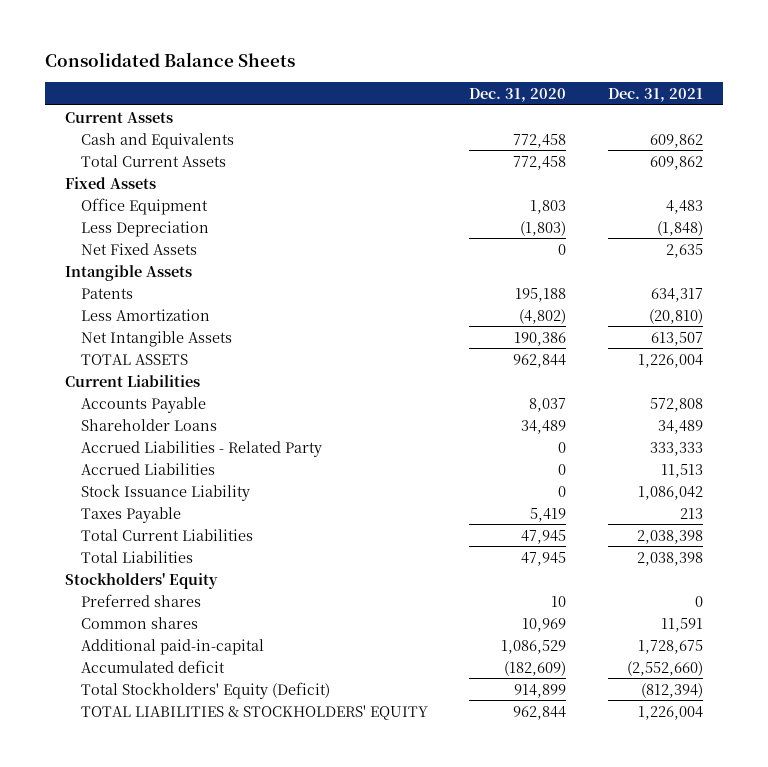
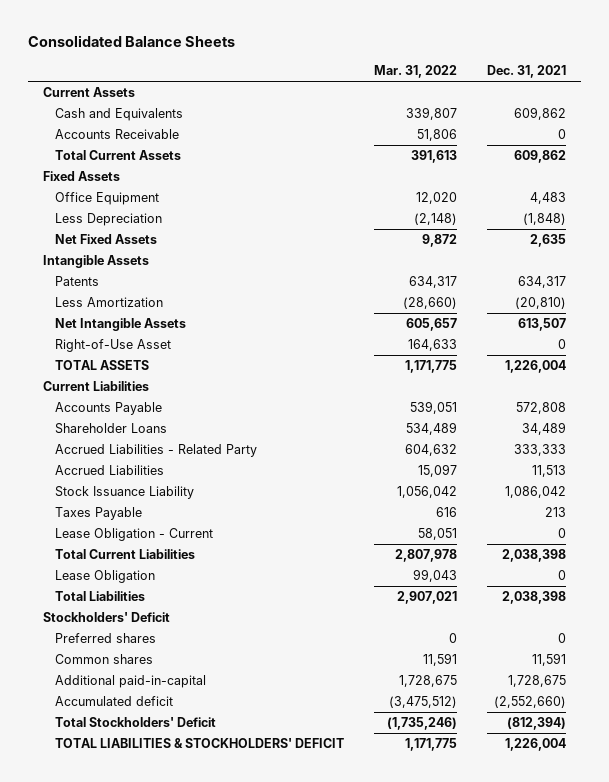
[469,87,567,102] Dec. 31, 2020 -> none
none -> [374,64,458,78] Mar. 31, 2022
none -> [55,129,180,140] Accounts Receivable
none -> [55,339,172,353] Right-of-Use Asset
none -> [55,528,214,542] Lease Obligation - Current
none -> [55,570,156,584] Lease Obligation
[65,572,219,589] Stockholders' Equity -> [42,612,170,623] Stockholders' Deficit
[80,681,330,699] Total Stockholders' Equity (Deficit) -> [55,717,217,728] Total Stockholders' Deficit
[80,704,428,720] TOTAL LIABILITIES & STOCKHOLDERS' EQUITY -> [55,738,345,749] TOTAL LIABILITIES & STOCKHOLDERS' DEFICIT

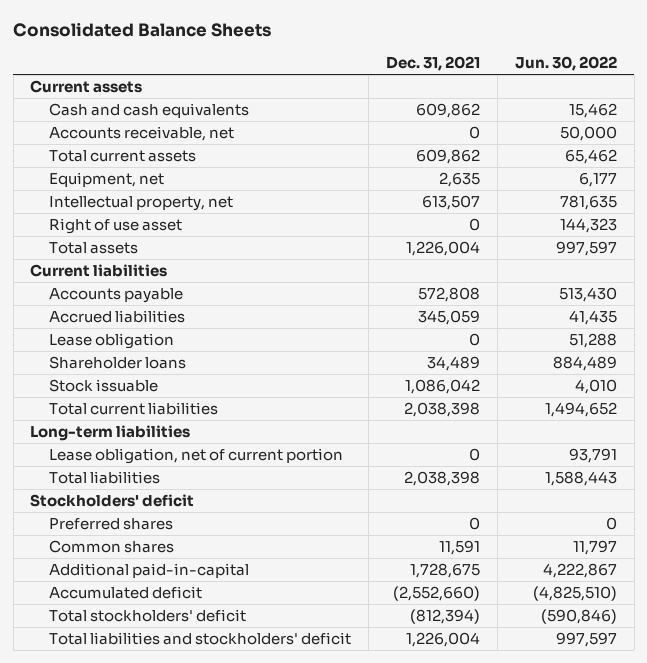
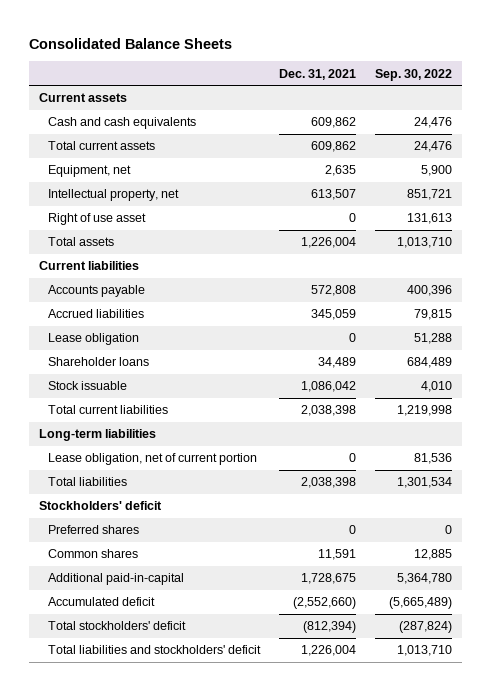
[514,56,617,72] Jun. 30, 2022 -> none
none -> [375,68,453,81] Sep. 30, 2022
[49,125,235,141] Accounts receivable, net -> none

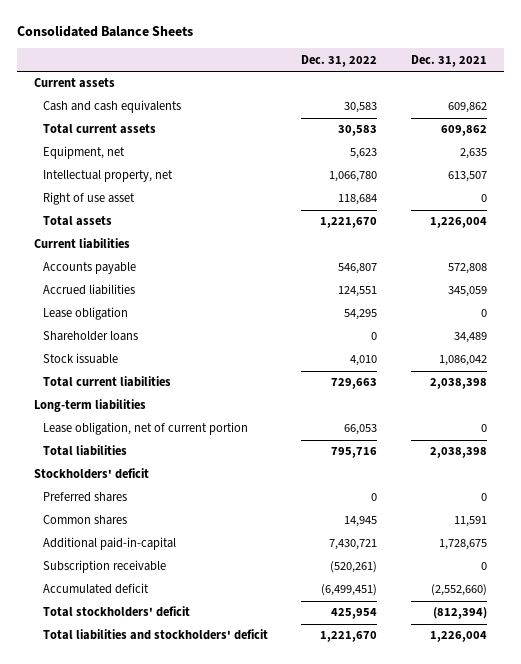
[375,68,453,81] Sep. 30, 2022 -> none
none -> [301,54,378,67] Dec. 31, 2022
none -> [42,560,166,574] Subscription receivable

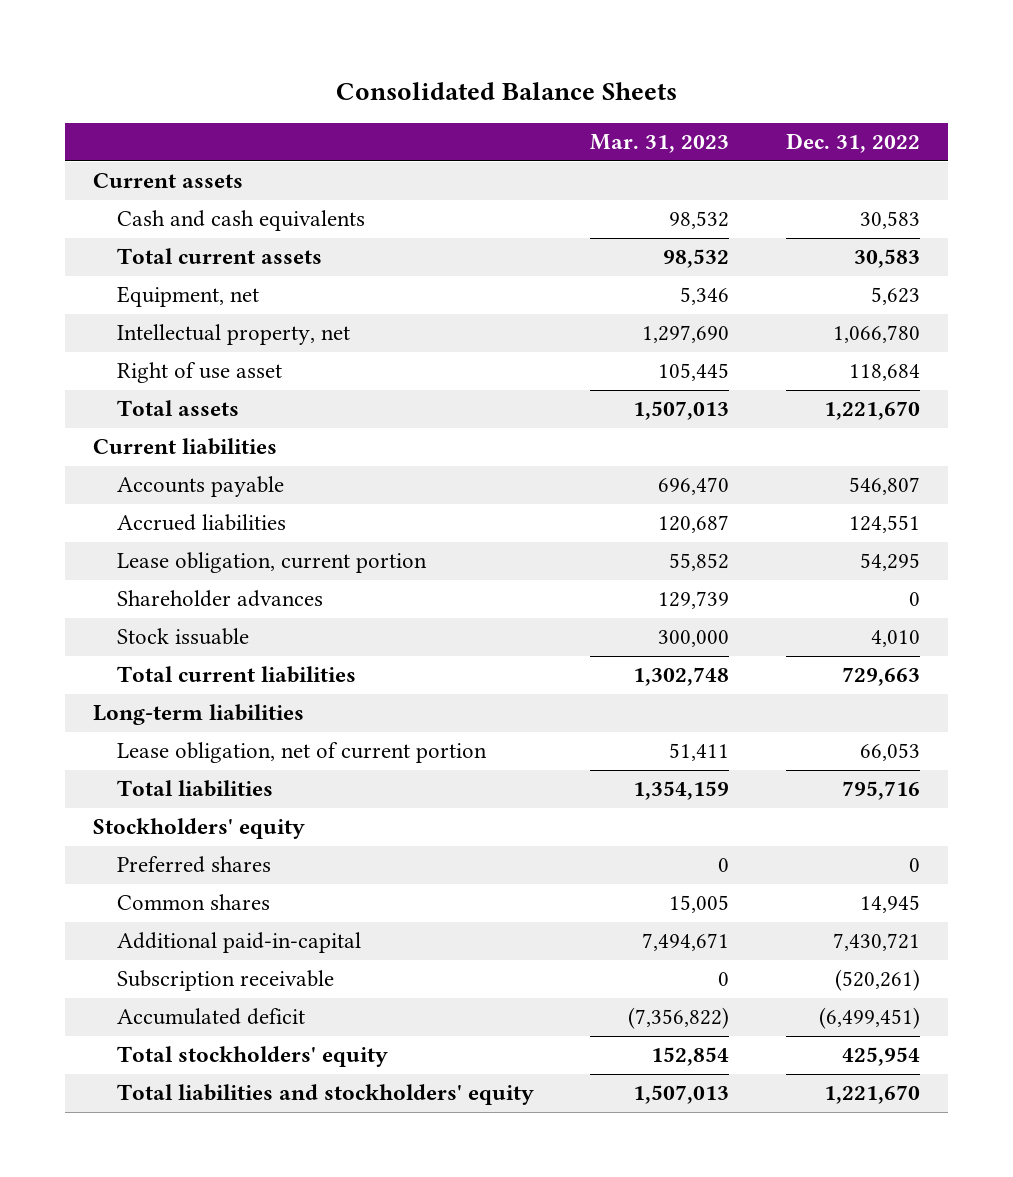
[411,54,488,67] Dec. 31, 2021 -> none
none -> [590,134,730,154] Mar. 31, 2023
[42,307,128,321] Lease obligation -> [116,552,427,574] Lease obligation, current portion
[42,331,138,342] Shareholder loans -> [116,590,323,608] Shareholder advances
[33,468,149,480] Stockholders' deficit -> [93,818,306,840] Stockholders' equity
[42,606,190,618] Total stockholders' deficit -> [116,1046,388,1068] Total stockholders' equity
[42,629,268,641] Total liabilities and stockholders' deficit -> [116,1084,534,1106] Total liabilities and stockholders' equity

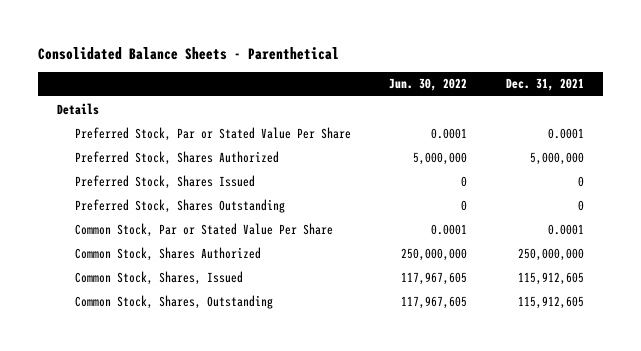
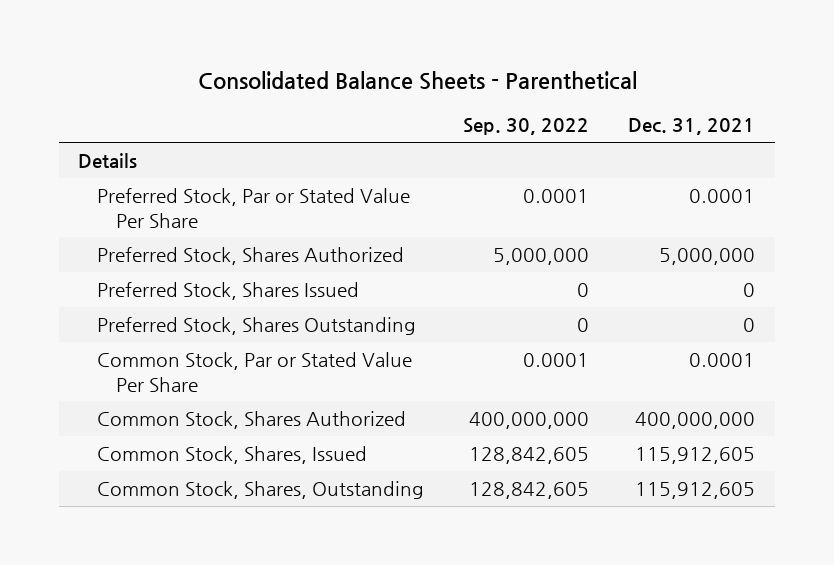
[389,78,468,92] Jun. 30, 2022 -> none
none -> [463,118,590,136] Sep. 30, 2022
[517,247,584,261] 250,000,000 -> [635,411,756,429] 400,000,000

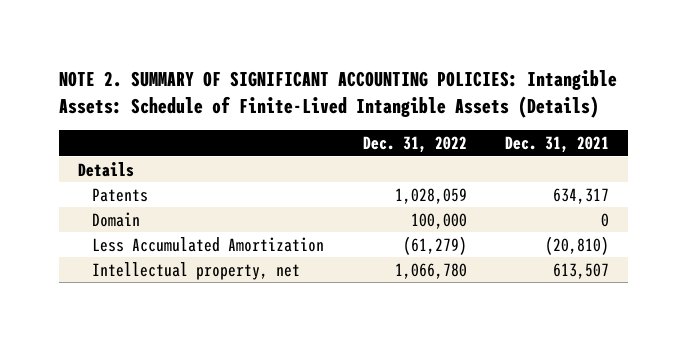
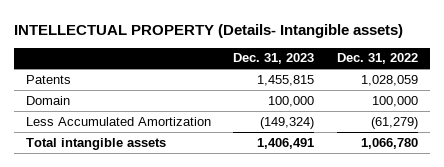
[59,70,618,119] NOTE 2. SUMMARY OF SIGNIFICANT ACCOUNTING POLICIES: Intangible Assets: Schedule of Finite-Lived Intangible Assets (Details) -> [14,23,404,38] INTELLECTUAL PROPERTY (Details- Intangible assets)
[504,136,609,154] Dec. 31, 2021 -> none
none -> [233,53,315,65] Dec. 31, 2023
[78,161,135,177] Details -> none
[92,261,301,280] Intellectual property, net -> [25,137,166,150] Total intangible assets

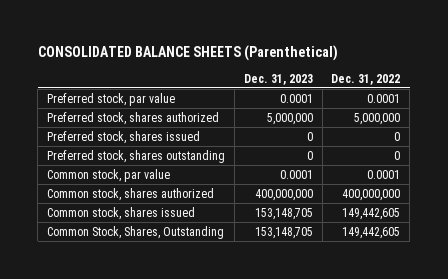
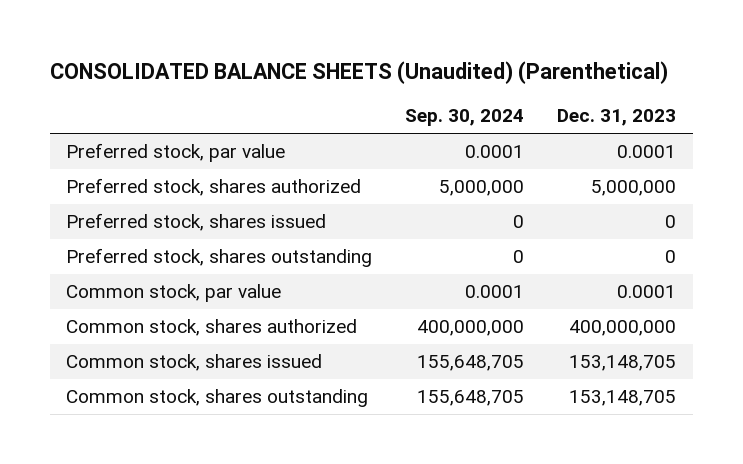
[37,44,338,61] CONSOLIDATED BALANCE SHEETS (Parenthetical) -> [49,61,668,85] CONSOLIDATED BALANCE SHEETS (Unaudited) (Parenthetical)
[331,73,401,85] Dec. 31, 2022 -> none
none -> [405,109,525,127] Sep. 30, 2024
[47,225,225,239] Common Stock, Shares, Outstanding -> [66,389,369,408] Common stock, shares outstanding

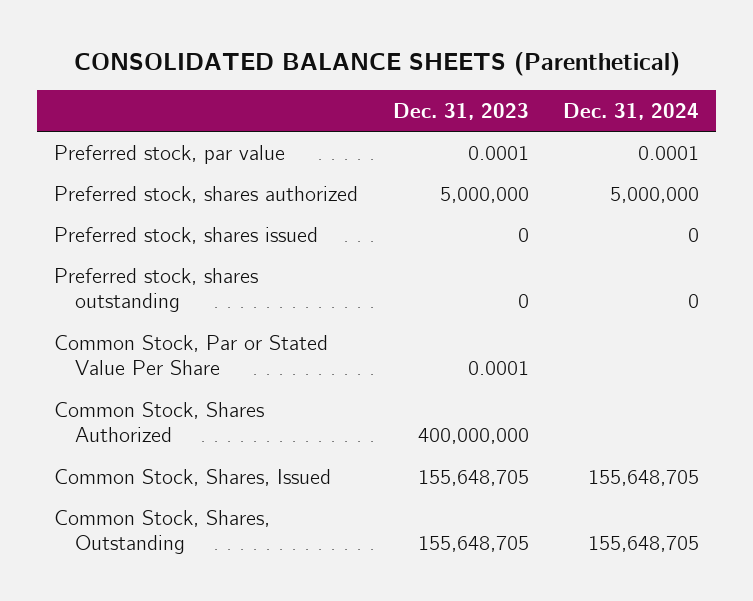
[49,61,668,85] CONSOLIDATED BALANCE SHEETS (Unaudited) (Parenthetical) -> [73,51,680,76] CONSOLIDATED BALANCE SHEETS (Parenthetical)
[405,109,525,127] Sep. 30, 2024 -> none
none -> [562,103,699,121] Dec. 31, 2024
[66,284,282,303] Common stock, par value -> [54,334,329,376] Common Stock, Par or Stated Value Per Share
[66,319,358,337] Common stock, shares authorized -> [54,401,265,443] Common Stock, Shares Authorized
[66,354,323,372] Common stock, shares issued -> [54,468,332,486] Common Stock, Shares, Issued
[569,355,677,372] 153,148,705 -> [417,469,529,486] 155,648,705
[66,389,369,408] Common stock, shares outstanding -> [54,509,271,555] Common Stock, Shares, Outstanding
[569,390,677,407] 153,148,705 -> [417,536,529,553] 155,648,705

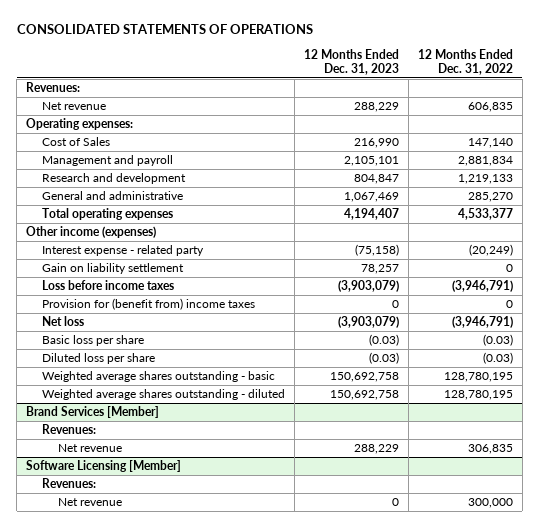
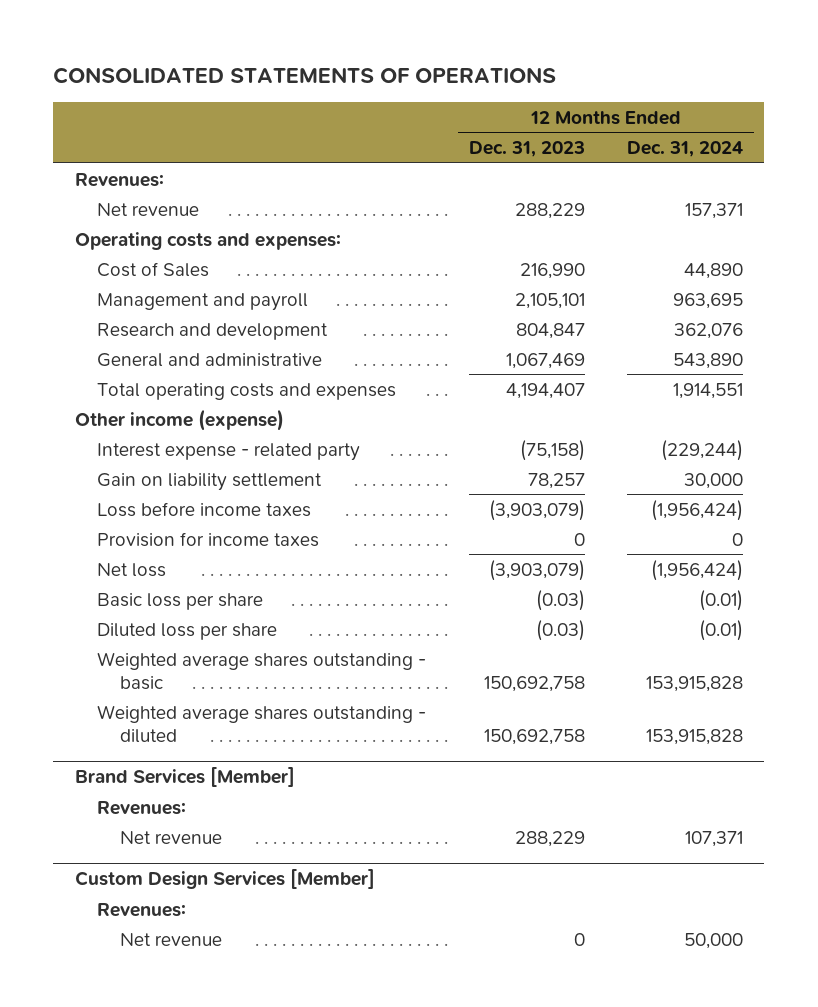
[417,48,513,75] 12 Months Ended Dec. 31, 2022 -> none
none -> [627,141,744,158] Dec. 31, 2024
[26,117,134,130] Operating expenses: -> [74,231,341,250] Operating costs and expenses:
[41,207,173,220] Total operating expenses -> [97,382,397,400] Total operating costs and expenses
[26,225,157,238] Other income (expenses) -> [74,408,284,431] Other income (expense)
[41,297,255,310] Provision for (benefit from) income taxes -> [97,531,320,547] Provision for income taxes
[26,459,182,472] Software Licensing [Member] -> none
none -> [74,869,375,890] Custom Design Services [Member]

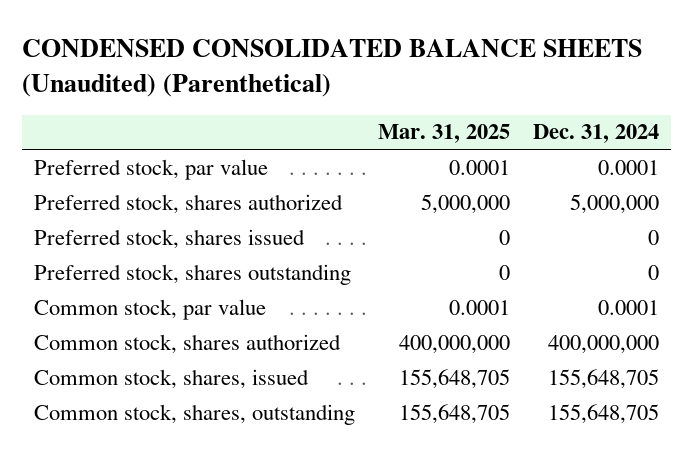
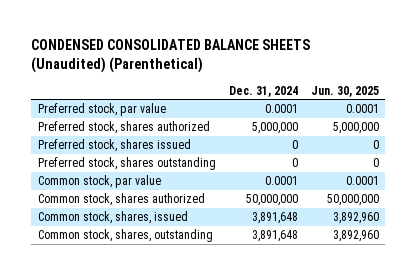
[378,124,511,144] Mar. 31, 2025 -> none
none -> [310,85,379,97] Jun. 30, 2025
[548,334,660,354] 400,000,000 -> [245,194,298,207] 50,000,000
[548,368,660,389] 155,648,705 -> [251,212,298,225] 3,891,648
[548,403,660,424] 155,648,705 -> [251,230,298,243] 3,891,648

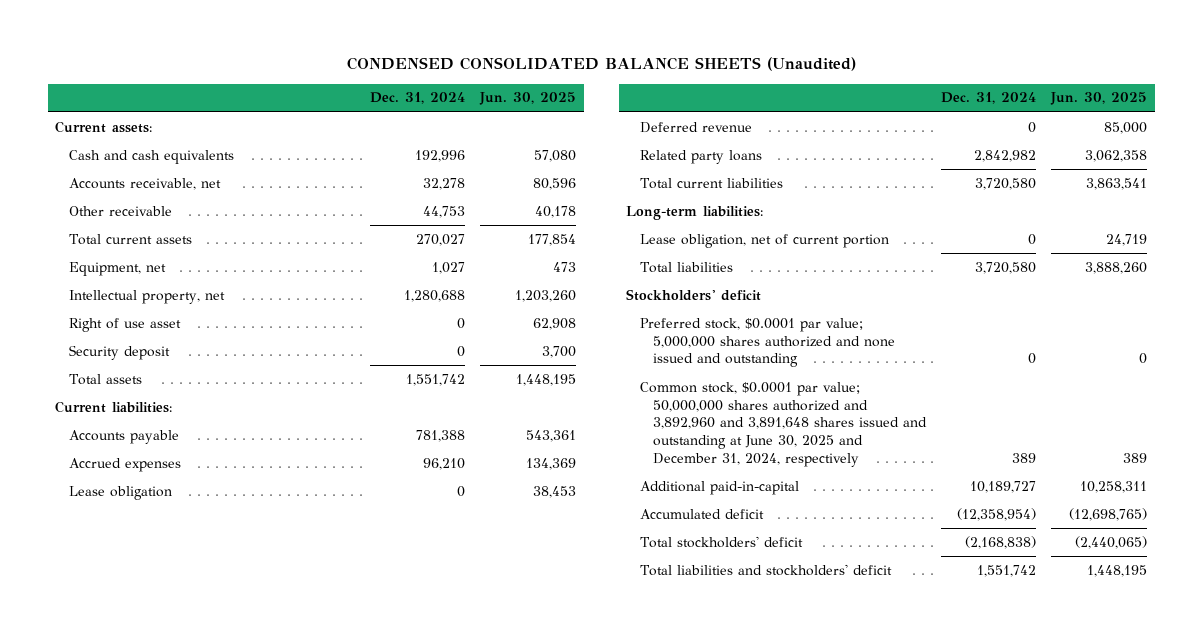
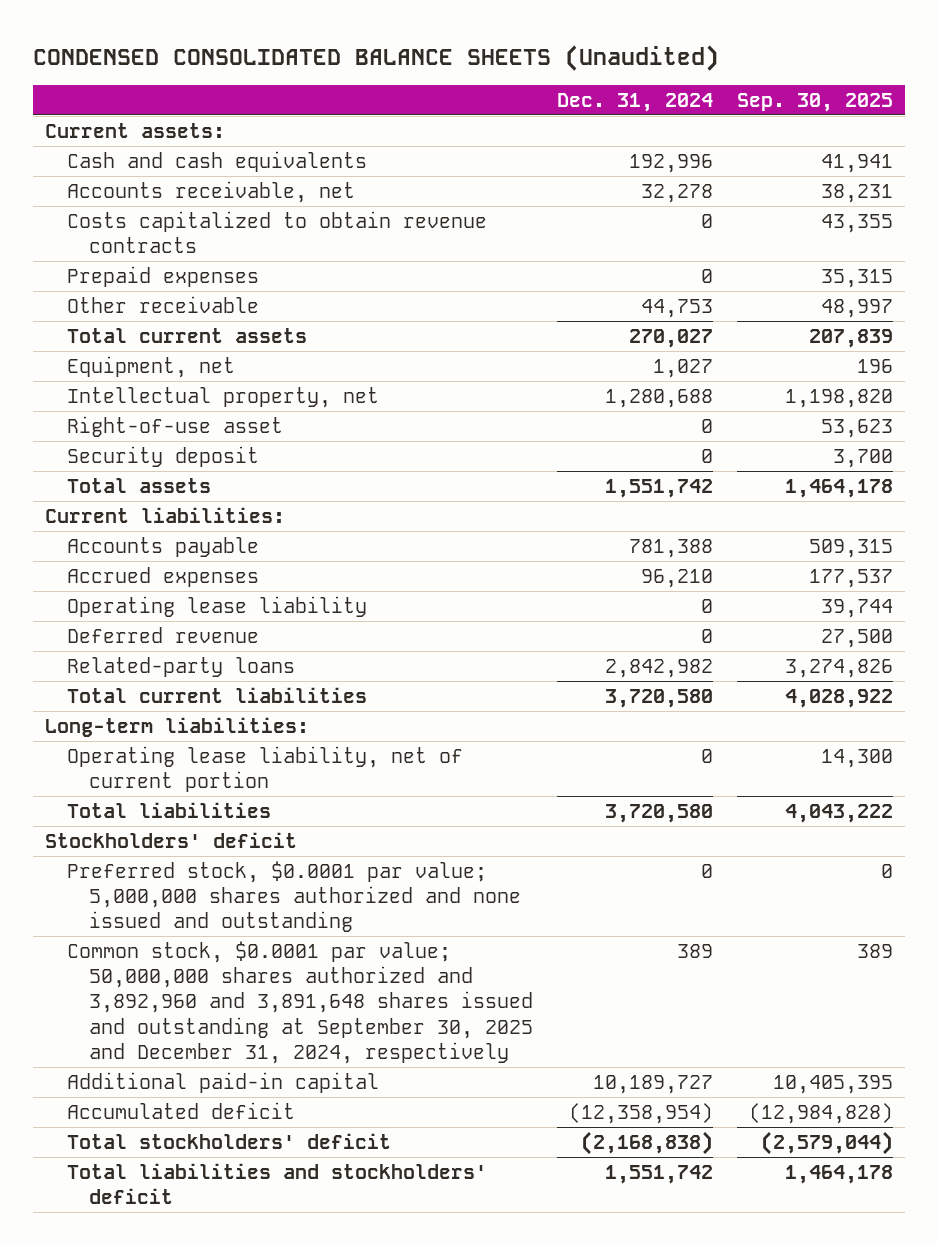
[479,92,577,106] Jun. 30, 2025 -> none
none -> [736,92,893,112] Sep. 30, 2025
none -> [66,211,487,254] Costs capitalized to obtain revenue contracts
none -> [66,266,259,288] Prepaid expenses
[68,317,181,332] Right of use asset -> [66,416,283,438] Right-of-use asset
[68,485,172,500] Lease obligation -> [66,596,367,618] Operating lease liability
[639,149,762,164] Related party loans -> [66,657,295,678] Related-party loans
[639,233,889,248] Lease obligation, net of current portion -> [66,746,463,793] Operating lease liability, net of current portion
[639,381,928,467] Common stock, $0.0001 par value; 50,000,000 shares authorized and 3,892,960 and 3,891,648 shares issued and outstanding at June 30, 2025 and December 31, 2024, respectively -> [66,941,533,1064] Common stock, $0.0001 par value; 50,000,000 shares authorized and 3,892,960 and 3,891,648 shares issued and outstanding at September 30, 2025 and December 31, 2024, respectively
[639,480,799,495] Additional paid-in-capital -> [66,1072,379,1094] Additional paid-in capital

